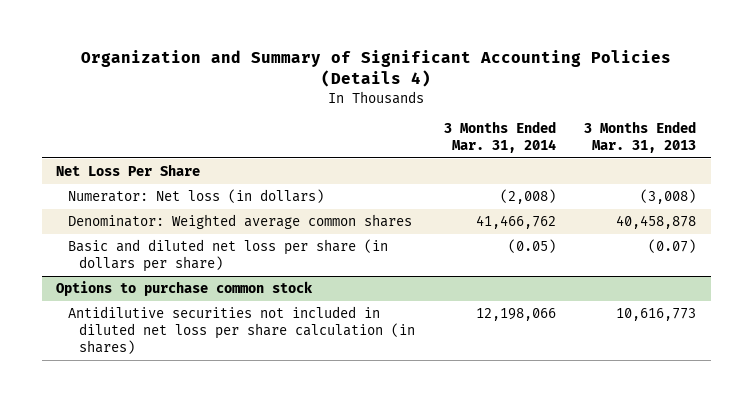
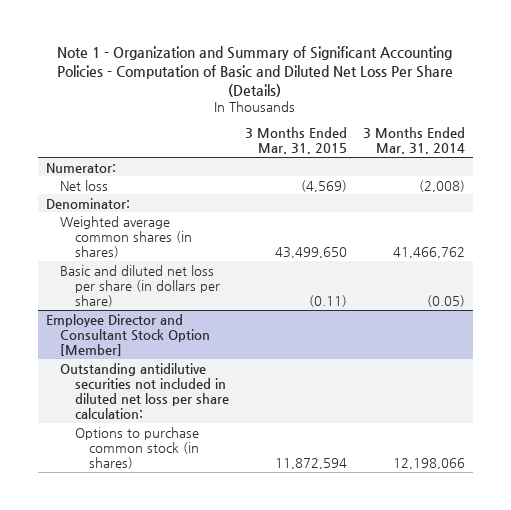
[81,50,672,88] Organization and Summary of Significant Accounting Policies (Details 4) -> [57,45,454,97] Note 1 - Organization and Summary of Significant Accounting Policies - Computation of Basic and Diluted Net Loss Per Share (Details)
[584,121,697,154] 3 Months Ended Mar. 31, 2013 -> none
none -> [244,127,347,155] 3 Months Ended Mar. 31, 2015
[56,164,201,177] Net Loss Per Share -> none
none -> [45,162,116,173] Numerator:
[67,189,324,204] Numerator: Net loss (in dollars) -> [60,179,109,191] Net loss
none -> [45,197,130,209] Denominator:
[67,214,412,230] Denominator: Weighted average common shares -> [60,215,192,258] Weighted average common shares (in shares)
[56,281,314,297] Options to purchase common stock -> none
none -> [45,313,211,356] Employee Director and Consultant Stock Option [Member]
none -> [60,362,229,420] Outstanding antidilutive securities not included in diluted net loss per share calculation:
[67,306,416,355] Antidilutive securities not included in diluted net loss per share calculation (in shares) -> [74,426,200,469] Options to purchase common stock (in shares)

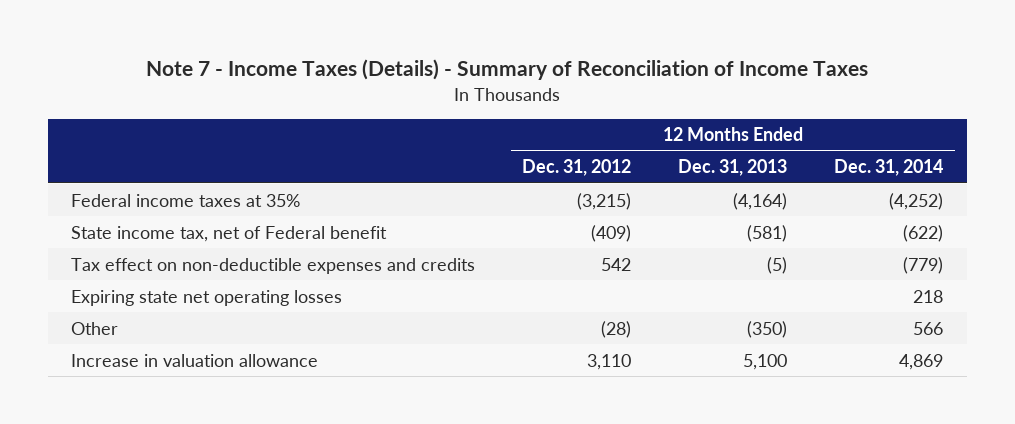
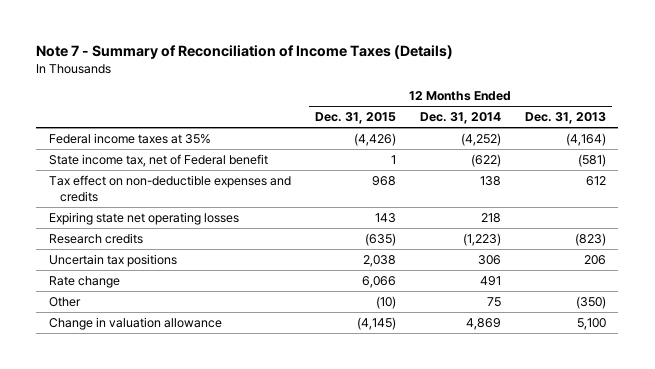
[146,59,869,81] Note 7 - Income Taxes (Details) - Summary of Reconciliation of Income Taxes -> [36,44,454,59] Note 7 - Summary of Reconciliation of Income Taxes (Details)
[522,159,632,177] Dec. 31, 2012 -> none
none -> [314,112,396,125] Dec. 31, 2015
[767,256,788,274] (5) -> [586,175,607,186] 612
[903,256,944,274] (779) -> [479,175,501,186] 138
none -> [48,232,143,244] Research credits
none -> [48,253,177,267] Uncertain tax positions
none -> [48,275,120,288] Rate change
[913,321,944,335] 566 -> [486,296,501,307] 75
[71,353,319,367] Increase in valuation allowance -> [48,316,222,330] Change in valuation allowance

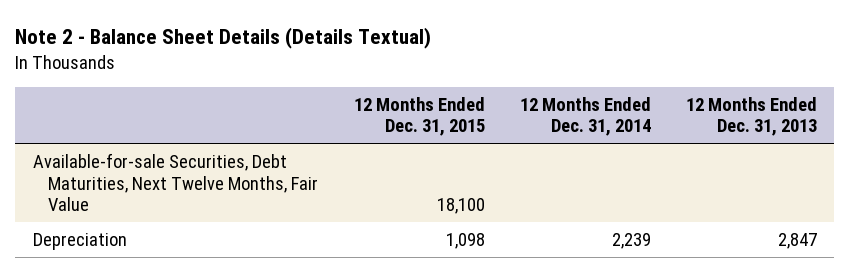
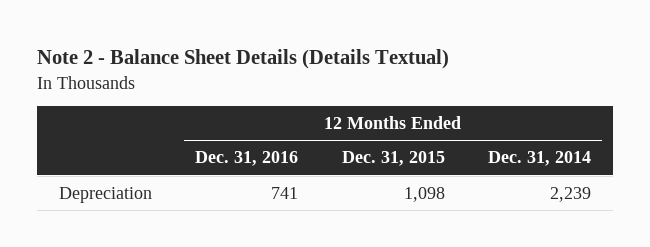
[685,96,817,137] 12 Months Ended Dec. 31, 2013 -> none
none -> [195,151,299,167] Dec. 31, 2016
[32,152,319,212] Available-for-sale Securities, Debt Maturities, Next Twelve Months, Fair Value -> none

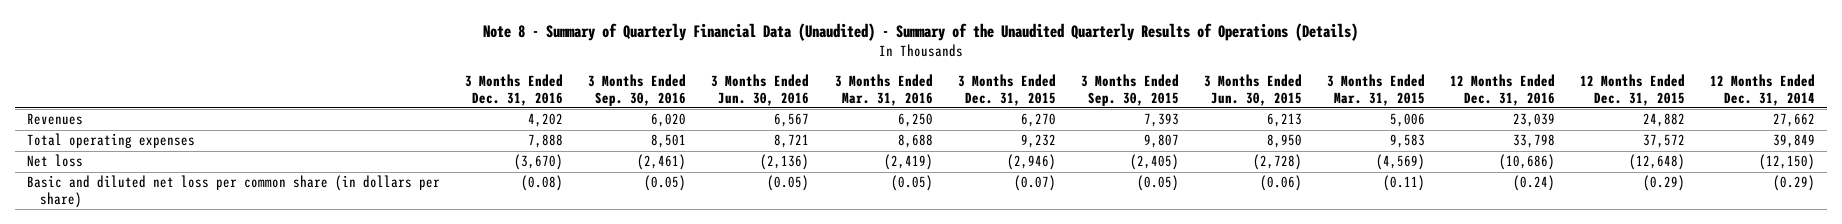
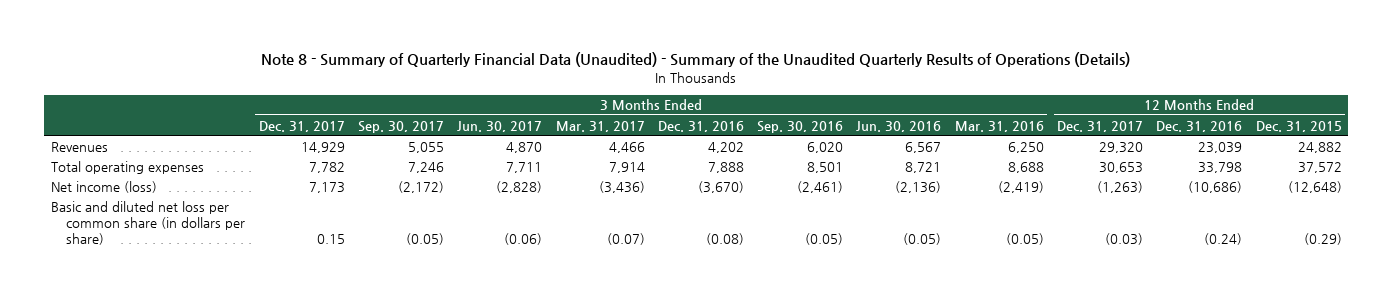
[957,74,1056,106] 3 Months Ended Dec. 31, 2015 -> none
[1080,74,1179,106] 3 Months Ended Sep. 30, 2015 -> none
[1203,74,1302,106] 3 Months Ended Jun. 30, 2015 -> none
[1326,74,1425,106] 3 Months Ended Mar. 31, 2015 -> none
[1709,74,1815,106] 12 Months Ended Dec. 31, 2014 -> none
none -> [258,120,345,132] Dec. 31, 2017
none -> [357,120,444,133] Sep. 30, 2017
none -> [457,120,543,132] Jun. 30, 2017
none -> [555,120,645,132] Mar. 31, 2017
none -> [1057,120,1144,132] Dec. 31, 2017
[27,154,84,168] Net loss -> [50,180,157,193] Net income (loss)

